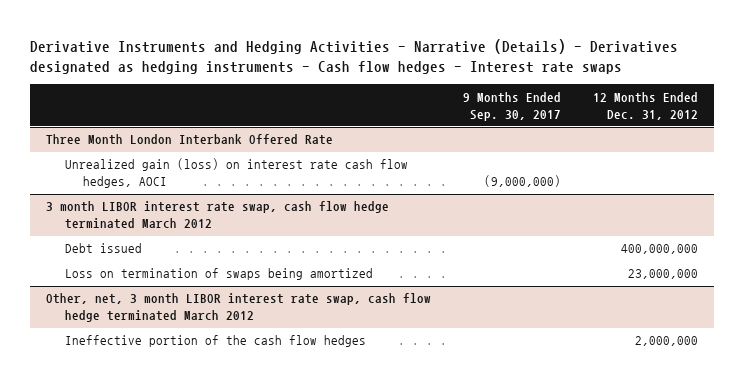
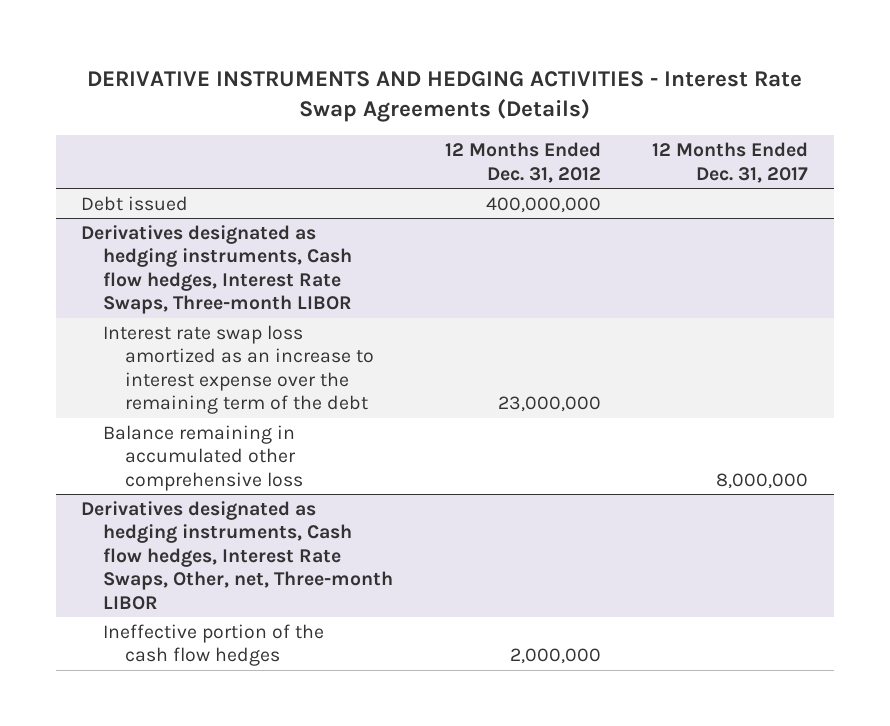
[30,38,679,75] Derivative Instruments and Hedging Activities - Narrative (Details) - Derivatives designated as hedging instruments - Cash flow hedges - Interest rate swaps -> [86,70,802,123] DERIVATIVE INSTRUMENTS AND HEDGING ACTIVITIES - Interest Rate Swap Agreements (Details)
[462,91,561,121] 9 Months Ended Sep. 30, 2017 -> none
none -> [652,142,809,183] 12 Months Ended Dec. 31, 2017
[46,134,334,146] Three Month London Interbank Offered Rate -> none
[64,158,408,189] Unrealized gain (loss) on interest rate cash flow hedges, AOCI -> none
[46,201,390,230] 3 month LIBOR interest rate swap, cash flow hedge terminated March 2012 -> none
[46,293,432,323] Other, net, 3 month LIBOR interest rate swap, cash flow hedge terminated March 2012 -> none
none -> [81,224,353,315] Derivatives designated as hedging instruments, Cash flow hedges, Interest Rate Swaps, Three-month LIBOR
[64,268,373,281] Loss on termination of swaps being amortized -> [103,324,375,415] Interest rate swap loss amortized as an increase to interest expense over the remaining term of the debt
none -> [103,424,304,491] Balance remaining in accumulated other comprehensive loss
none -> [81,500,394,610] Derivatives designated as hedging instruments, Cash flow hedges, Interest Rate Swaps, Other, net, Three-month LIBOR

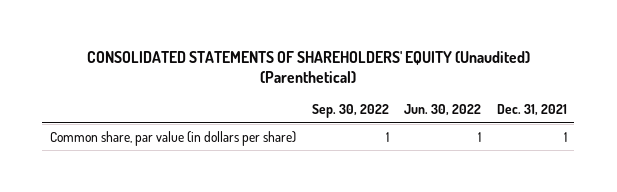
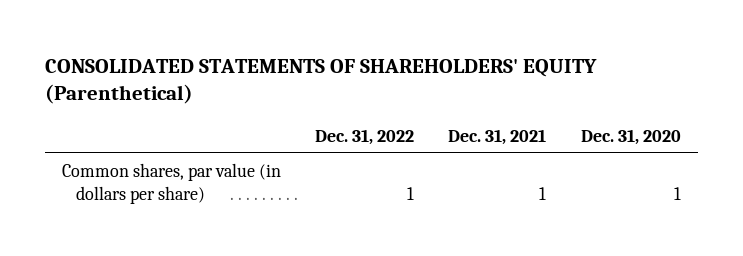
[87,50,531,84] CONSOLIDATED STATEMENTS OF SHAREHOLDERS' EQUITY (Unaudited) (Parenthetical) -> [45,58,598,105] CONSOLIDATED STATEMENTS OF SHAREHOLDERS' EQUITY (Parenthetical)
[311,104,389,119] Sep. 30, 2022 -> none
[404,104,482,117] Jun. 30, 2022 -> none
none -> [315,128,415,145] Dec. 31, 2022
none -> [580,128,681,145] Dec. 31, 2020
[49,130,296,146] Common share, par value (in dollars per share) -> [62,163,282,204] Common shares, par value (in dollars per share)

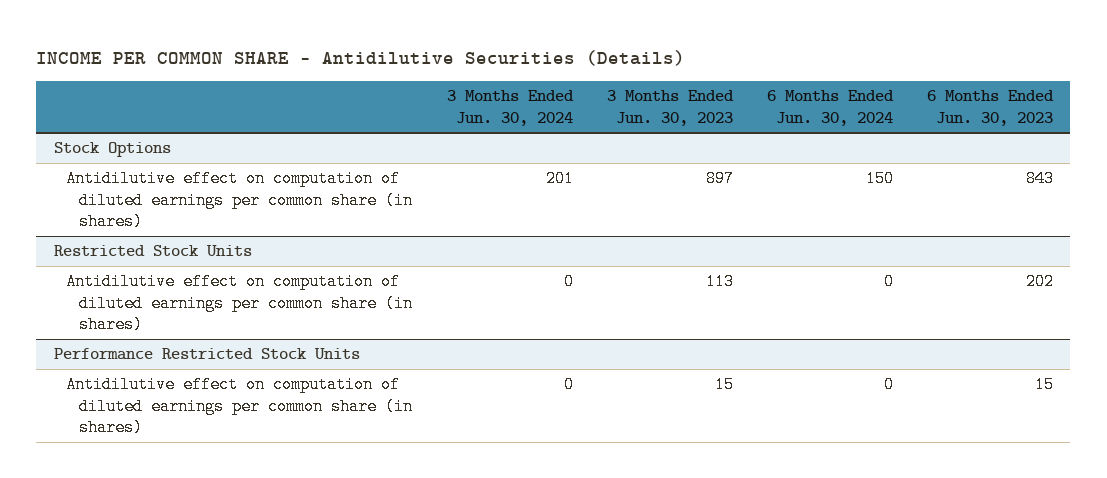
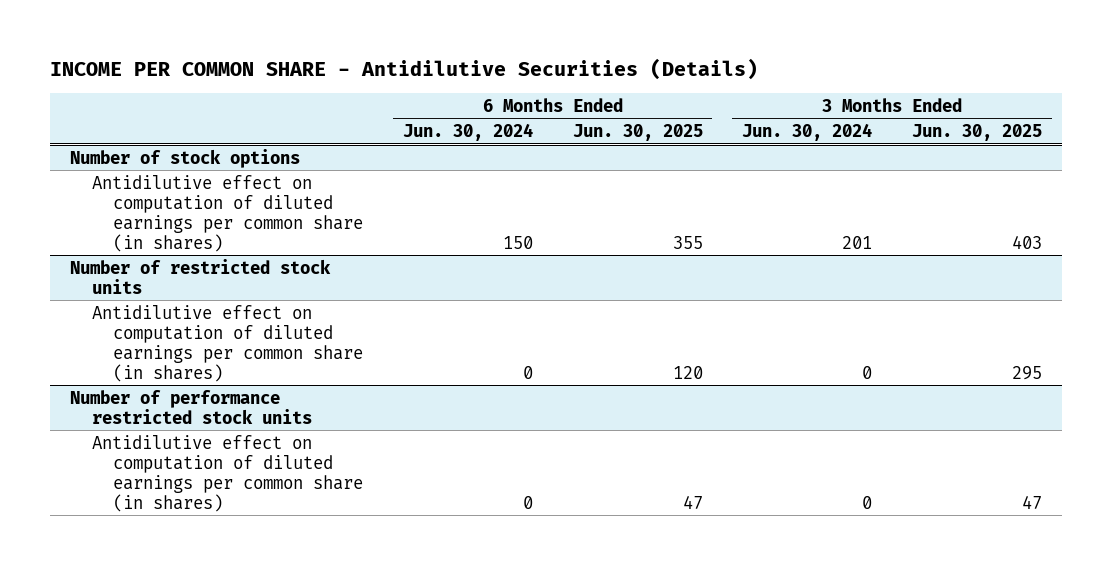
[606,90,734,126] 3 Months Ended Jun. 30, 2023 -> none
[927,90,1055,126] 6 Months Ended Jun. 30, 2023 -> none
none -> [572,124,703,142] Jun. 30, 2025
none -> [911,124,1042,142] Jun. 30, 2025
[53,142,171,158] Stock Options -> [70,148,301,168] Number of stock options
[53,245,252,257] Restricted Stock Units -> [70,258,332,294] Number of restricted stock units
[53,348,360,361] Performance Restricted Stock Units -> [70,389,312,424] Number of performance restricted stock units

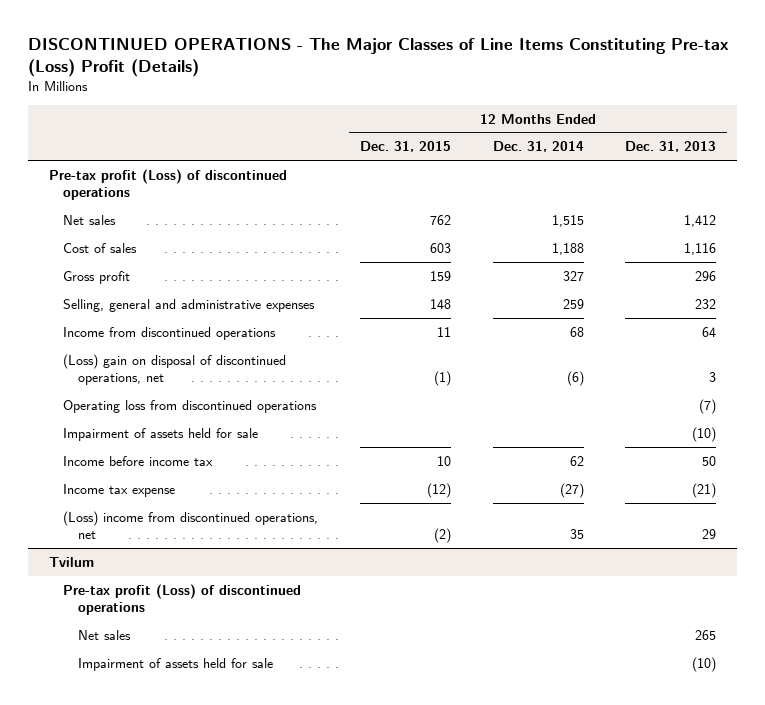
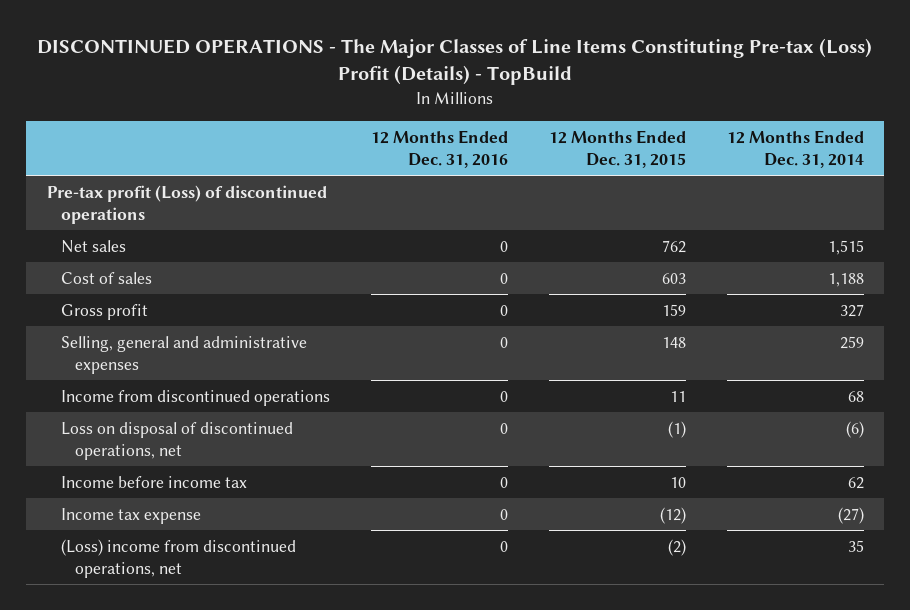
[27,37,729,77] DISCONTINUED OPERATIONS - The Major Classes of Line Items Constituting Pre-tax (Loss) Profit (Details) -> [37,38,873,86] DISCONTINUED OPERATIONS - The Major Classes of Line Items Constituting Pre-tax (Loss) Profit (Details) - TopBuild
[625,141,717,153] Dec. 31, 2013 -> none
none -> [370,129,508,168] 12 Months Ended Dec. 31, 2016
[63,399,318,413] Operating loss from discontinued operations -> none
[63,427,259,441] Impairment of assets held for sale -> none
[63,353,287,385] (Loss) gain on disposal of discontinued operations, net -> [61,421,294,460] Loss on disposal of discontinued operations, net
[48,556,94,567] Tvilum -> none
[63,583,302,615] Pre-tax profit (Loss) of discontinued operations -> none
[77,629,131,640] Net sales -> none
[77,657,273,671] Impairment of assets held for sale -> none

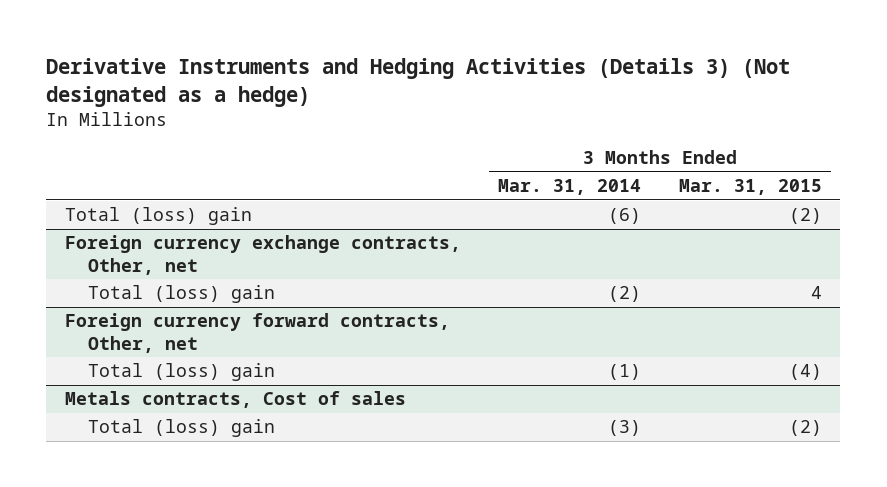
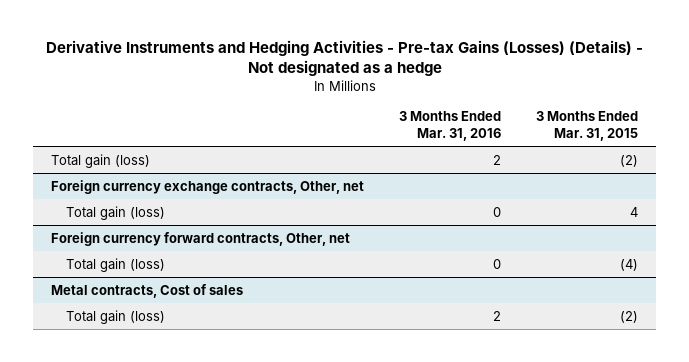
[46,58,791,107] Derivative Instruments and Hedging Activities (Details 3) (Not designated as a hedge) -> [45,40,643,77] Derivative Instruments and Hedging Activities - Pre-tax Gains (Losses) (Details) - Not designated as a hedge
[498,178,642,195] Mar. 31, 2014 -> none
none -> [399,111,502,141] 3 Months Ended Mar. 31, 2016
[65,207,253,226] Total (loss) gain -> [50,153,150,168] Total gain (loss)
[88,285,276,304] Total (loss) gain -> [65,205,165,220] Total gain (loss)
[88,363,276,382] Total (loss) gain -> [65,257,165,272] Total gain (loss)
[65,391,407,409] Metals contracts, Cost of sales -> [50,283,243,298] Metal contracts, Cost of sales
[88,419,276,438] Total (loss) gain -> [65,309,165,324] Total gain (loss)

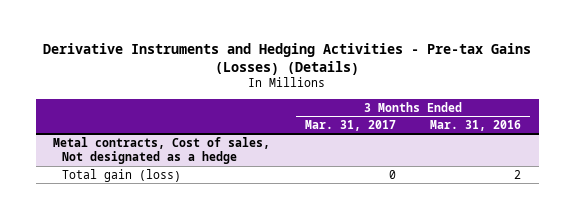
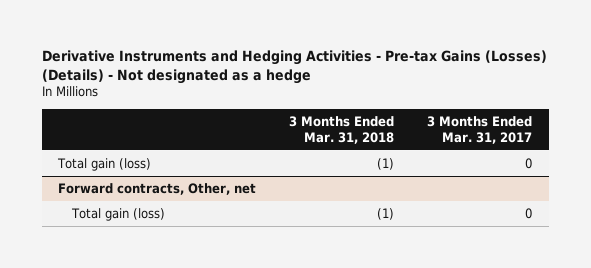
[43,42,532,75] Derivative Instruments and Hedging Activities - Pre-tax Gains (Losses) (Details) -> [41,49,547,84] Derivative Instruments and Hedging Activities - Pre-tax Gains (Losses) (Details) - Not designated as a hedge
[430,120,522,132] Mar. 31, 2016 -> none
none -> [289,115,395,144] 3 Months Ended Mar. 31, 2018
[53,136,271,165] Metal contracts, Cost of sales, Not designated as a hedge -> none
none -> [58,183,257,196] Forward contracts, Other, net
none -> [71,208,166,222] Total gain (loss)

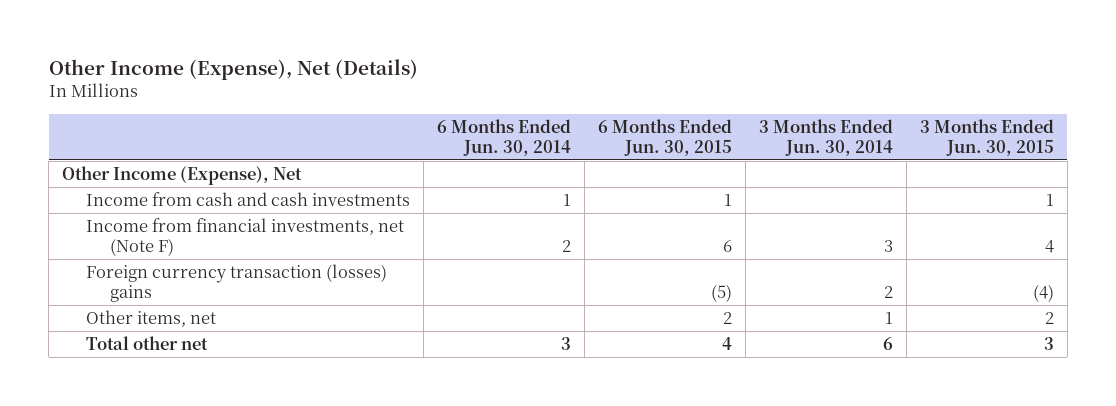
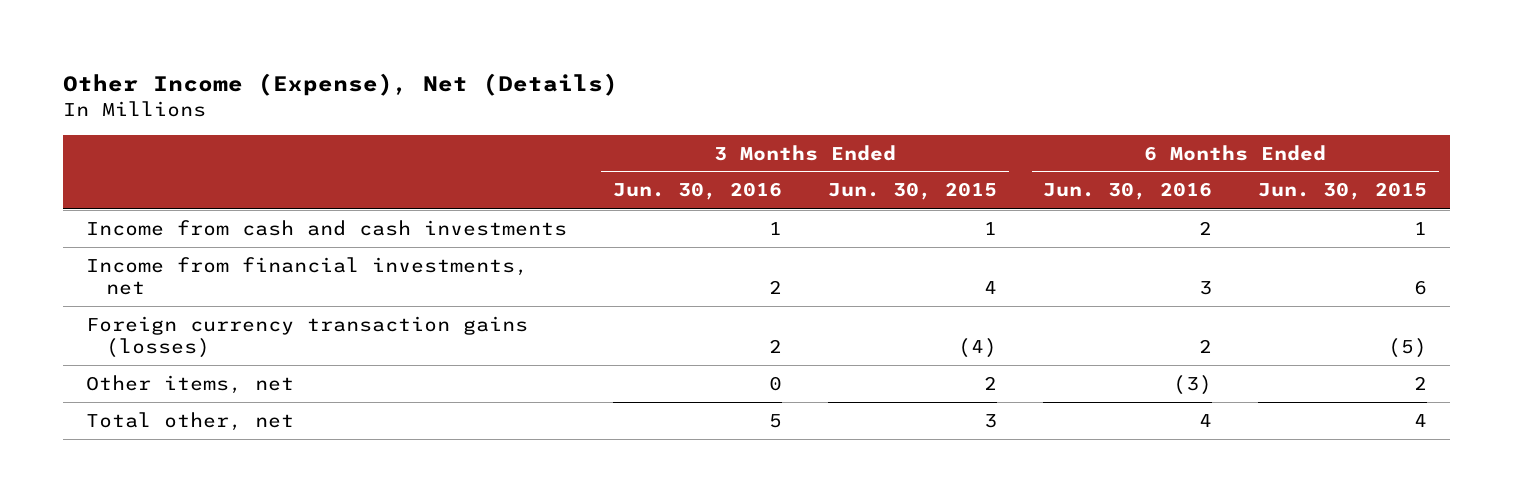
[436,119,571,156] 6 Months Ended Jun. 30, 2014 -> none
[758,119,893,156] 3 Months Ended Jun. 30, 2014 -> none
none -> [612,182,782,201] Jun. 30, 2016
none -> [1043,182,1213,201] Jun. 30, 2016
[62,166,303,186] Other Income (Expense), Net -> none
[86,218,405,256] Income from financial investments, net (Note F) -> [85,256,528,296] Income from financial investments, net
[86,264,388,302] Foreign currency transaction (losses) gains -> [85,315,528,359] Foreign currency transaction gains (losses)
[86,336,209,351] Total other net -> [85,411,294,431] Total other, net

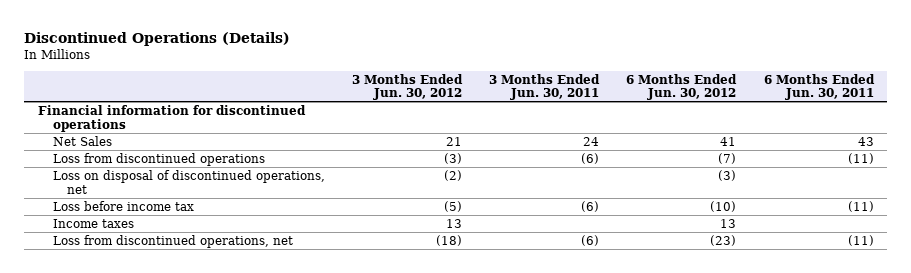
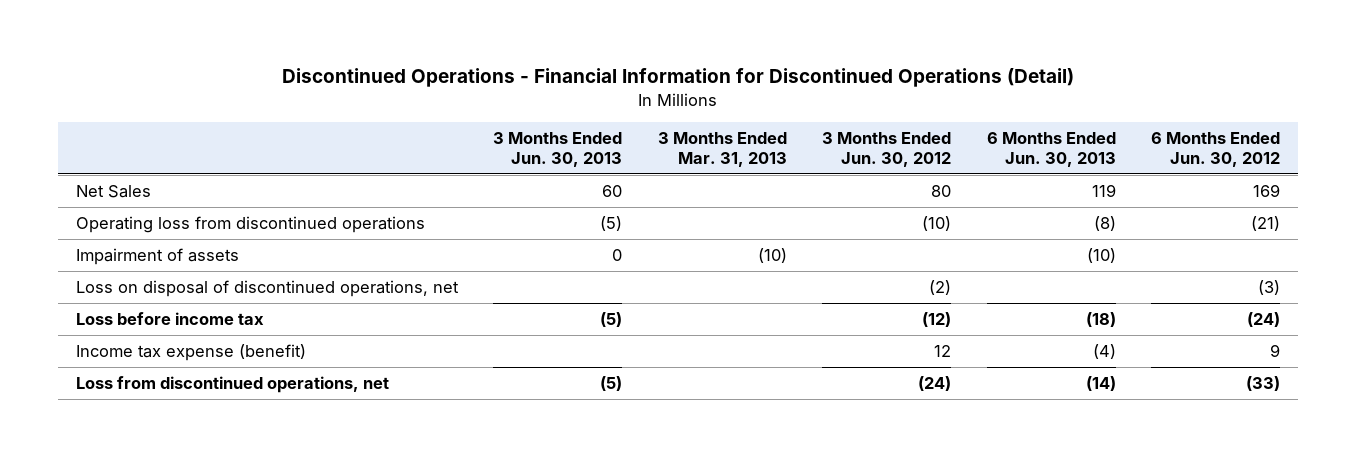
[24,31,291,46] Discontinued Operations (Details) -> [281,68,1074,88] Discontinued Operations - Financial Information for Discontinued Operations (Detail)
[489,73,601,101] 3 Months Ended Jun. 30, 2011 -> none
[763,73,875,101] 6 Months Ended Jun. 30, 2011 -> none
none -> [493,132,623,167] 3 Months Ended Jun. 30, 2013
none -> [657,132,787,167] 3 Months Ended Mar. 31, 2013
none -> [986,132,1116,167] 6 Months Ended Jun. 30, 2013
[37,104,306,132] Financial information for discontinued operations -> none
[445,136,462,146] 21 -> [931,185,952,198] 80
[720,136,737,146] 41 -> [1253,184,1281,198] 169
[52,152,265,166] Loss from discontinued operations -> [75,216,425,234] Operating loss from discontinued operations
[443,152,462,164] (3) -> [922,216,952,232] (10)
[718,152,737,164] (7) -> [1251,216,1281,232] (21)
none -> [75,248,239,266] Impairment of assets
[443,200,462,212] (5) -> [922,312,952,328] (12)
[710,200,737,212] (10) -> [1247,312,1281,328] (24)
[52,218,134,228] Income taxes -> [75,344,306,362] Income tax expense (benefit)
[445,218,462,228] 13 -> [934,345,952,358] 12
[720,218,737,228] 13 -> [1270,344,1281,358] 9
[435,234,462,246] (18) -> [918,376,952,392] (24)
[710,234,737,246] (23) -> [1246,376,1281,392] (33)

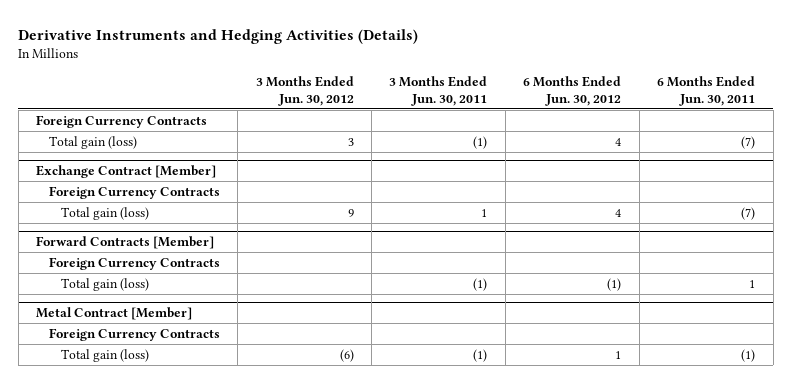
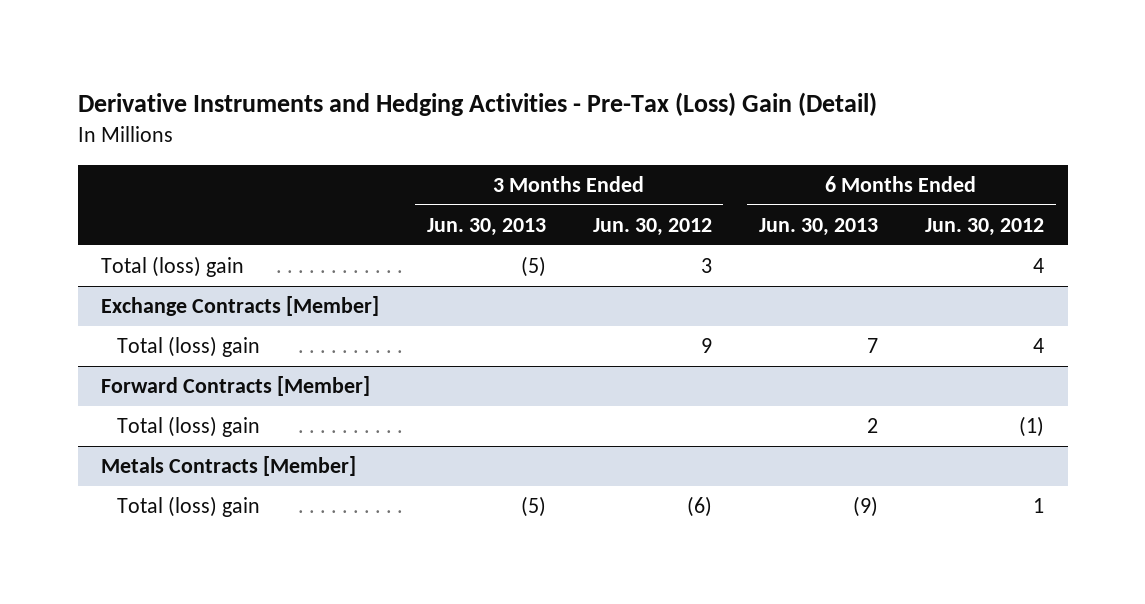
[18,28,419,44] Derivative Instruments and Hedging Activities (Details) -> [77,92,877,117] Derivative Instruments and Hedging Activities - Pre-Tax (Loss) Gain (Detail)
[389,76,488,106] 3 Months Ended Jun. 30, 2011 -> none
[657,76,756,106] 6 Months Ended Jun. 30, 2011 -> none
none -> [426,217,546,236] Jun. 30, 2013
none -> [758,217,878,236] Jun. 30, 2013
[36,114,208,128] Foreign Currency Contracts -> none
[48,185,220,199] Foreign Currency Contracts -> none
[48,135,137,149] Total gain (loss) -> [101,256,245,278] Total (loss) gain
[36,165,217,179] Exchange Contract [Member] -> [101,296,380,317] Exchange Contracts [Member]
[60,206,149,220] Total gain (loss) -> [117,336,261,358] Total (loss) gain
[48,256,220,270] Foreign Currency Contracts -> none
[48,327,220,341] Foreign Currency Contracts -> none
[60,277,149,291] Total gain (loss) -> [117,416,261,438] Total (loss) gain
[36,307,193,321] Metal Contract [Member] -> [101,456,357,477] Metals Contracts [Member]
[60,348,149,362] Total gain (loss) -> [117,496,261,518] Total (loss) gain

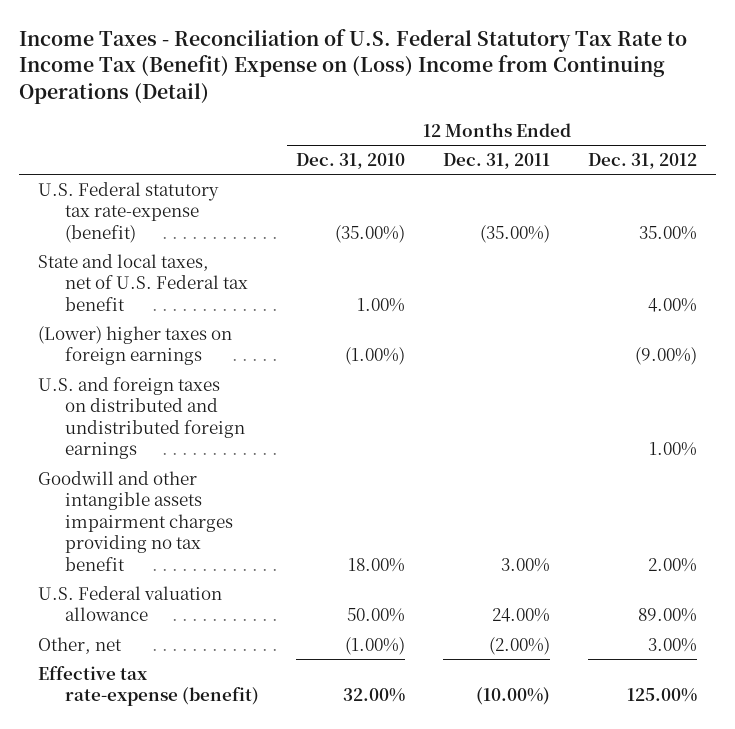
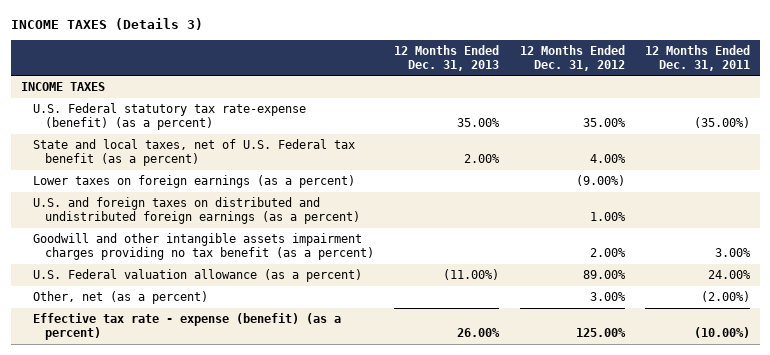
[19,28,688,104] Income Taxes - Reconciliation of U.S. Federal Statutory Tax Rate to Income Tax (Benefit) Expense on (Loss) Income from Continuing Operations (Detail) -> [10,17,203,30] INCOME TAXES (Details 3)
[296,153,406,170] Dec. 31, 2010 -> none
none -> [394,44,500,71] 12 Months Ended Dec. 31, 2013
none -> [20,81,105,91] INCOME TAXES
[38,181,220,243] U.S. Federal statutory tax rate-expense (benefit) -> [33,102,307,130] U.S. Federal statutory tax rate-expense (benefit) (as a percent)
[38,253,248,311] State and local taxes, net of U.S. Federal tax benefit -> [33,138,356,166] State and local taxes, net of U.S. Federal tax benefit (as a percent)
[38,325,233,366] (Lower) higher taxes on foreign earnings -> [33,174,356,188] Lower taxes on foreign earnings (as a percent)
[38,376,245,460] U.S. and foreign taxes on distributed and undistributed foreign earnings -> [33,196,361,224] U.S. and foreign taxes on distributed and undistributed foreign earnings (as a percent)
[38,470,233,571] Goodwill and other intangible assets impairment charges providing no tax benefit -> [33,232,375,260] Goodwill and other intangible assets impairment charges providing no tax benefit (as a percent)
[38,585,223,622] U.S. Federal valuation allowance -> [33,268,363,282] U.S. Federal valuation allowance (as a percent)
[38,636,123,654] Other, net -> [33,290,209,304] Other, net (as a percent)
[38,665,259,707] Effective tax rate-expense (benefit) -> [33,312,342,340] Effective tax rate - expense (benefit) (as a percent)

